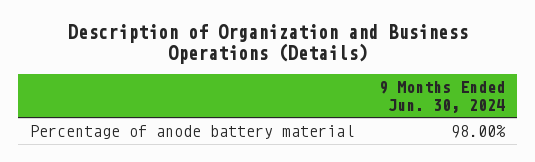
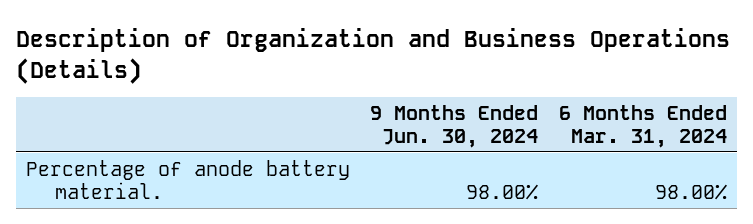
none -> [558,105,727,149] 6 Months Ended Mar. 31, 2024
[30,125,355,140] Percentage of anode battery material -> [26,159,351,199] Percentage of anode battery material.

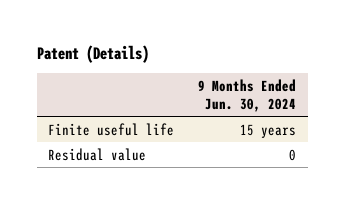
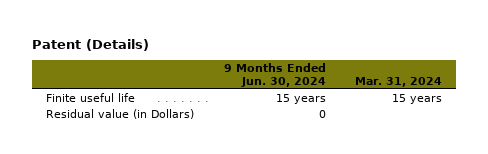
none -> [354,76,442,87] Mar. 31, 2024
[48,147,147,161] Residual value -> [46,108,195,119] Residual value (in Dollars)

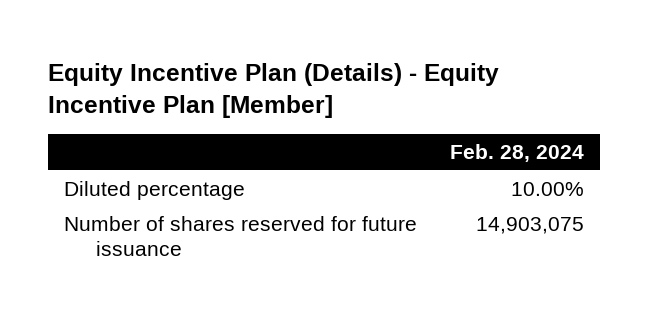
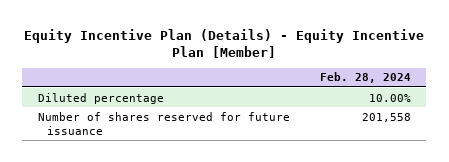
[475,216,584,234] 14,903,075 -> [362,112,412,122] 201,558

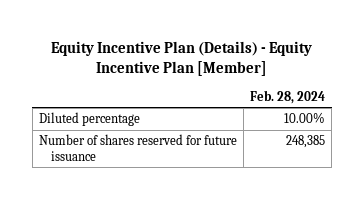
[362,112,412,122] 201,558 -> [286,135,326,149] 248,385

